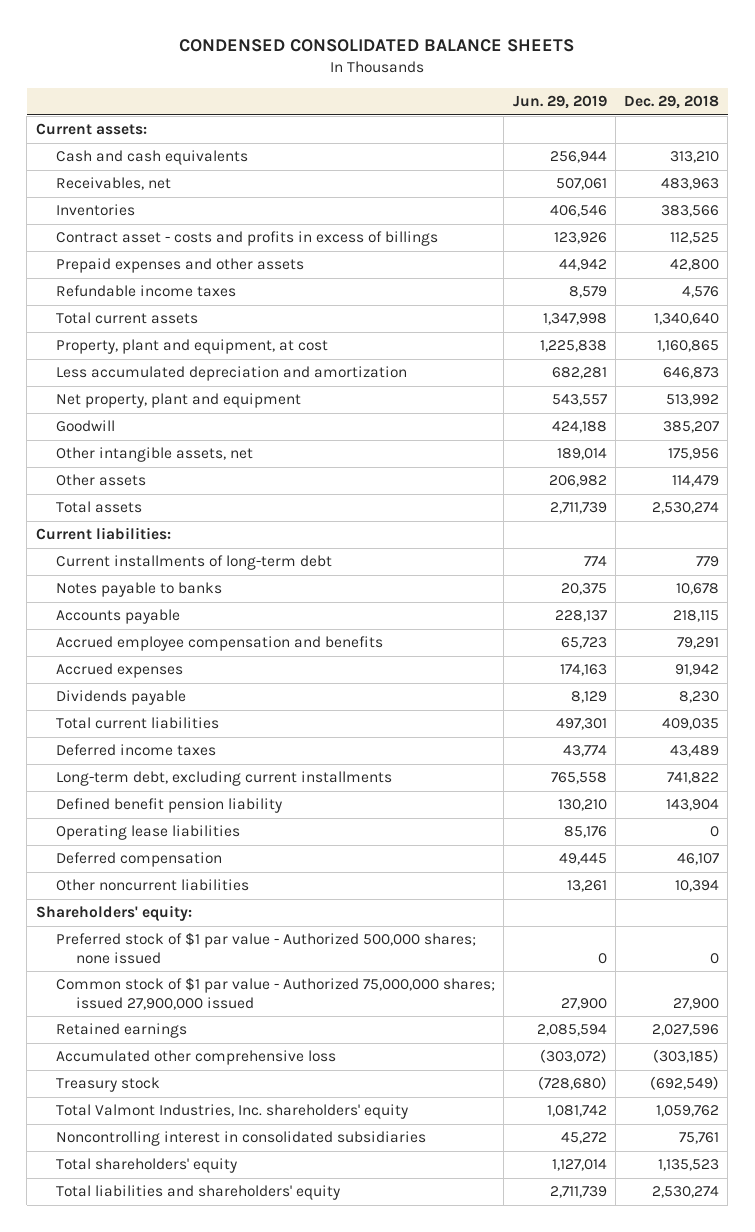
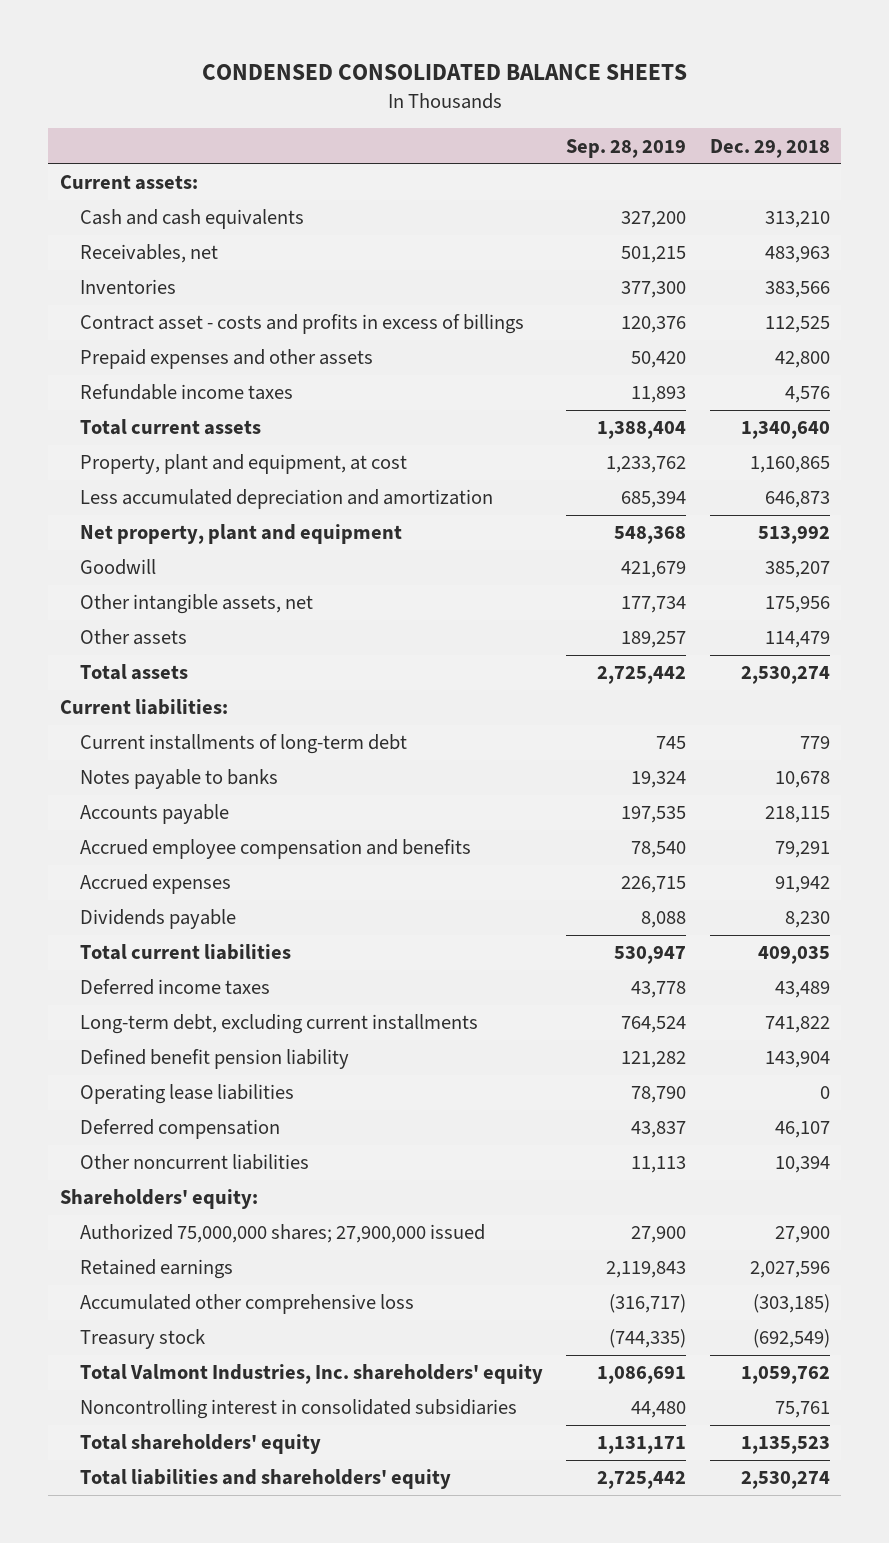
[512,95,607,110] Jun. 29, 2019 -> none
none -> [566,138,687,158] Sep. 28, 2019
[55,932,476,964] Preferred stock of $1 par value - Authorized 500,000 shares; none issued -> none
[55,977,495,1010] Common stock of $1 par value - Authorized 75,000,000 shares; issued 27,900,000 issued -> [79,1224,485,1244] Authorized 75,000,000 shares; 27,900,000 issued

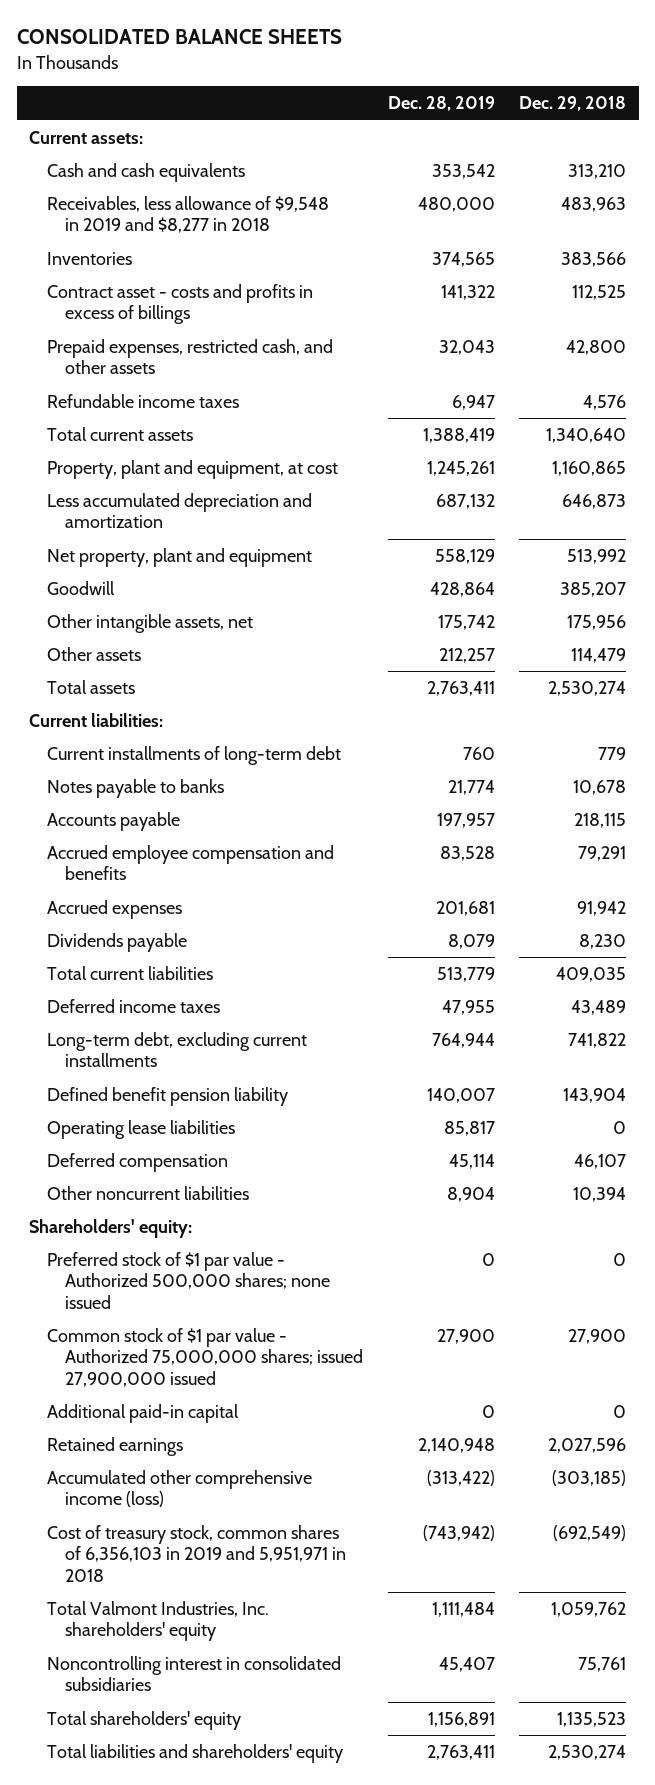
[201,63,687,80] CONDENSED CONSOLIDATED BALANCE SHEETS -> [16,29,342,45] CONSOLIDATED BALANCE SHEETS
[566,138,687,158] Sep. 28, 2019 -> none
none -> [387,96,495,112] Dec. 28, 2019
[79,244,218,264] Receivables, net -> [47,195,330,234] Receivables, less allowance of $9,548 in 2019 and $8,277 in 2018
[79,349,373,370] Prepaid expenses and other assets -> [47,338,334,375] Prepaid expenses, restricted cash, and other assets
none -> [47,1251,331,1309] Preferred stock of $1 par value - Authorized 500,000 shares; none issued
[79,1224,485,1244] Authorized 75,000,000 shares; 27,900,000 issued -> [47,1327,364,1387] Common stock of $1 par value - Authorized 75,000,000 shares; issued 27,900,000 issued
none -> [47,1403,240,1423] Additional paid-in capital
[79,1294,414,1315] Accumulated other comprehensive loss -> [47,1469,313,1508] Accumulated other comprehensive income (loss)
[79,1329,205,1350] Treasury stock -> [47,1524,347,1582] Cost of treasury stock, common shares of 6,356,103 in 2019 and 5,951,971 in 2018

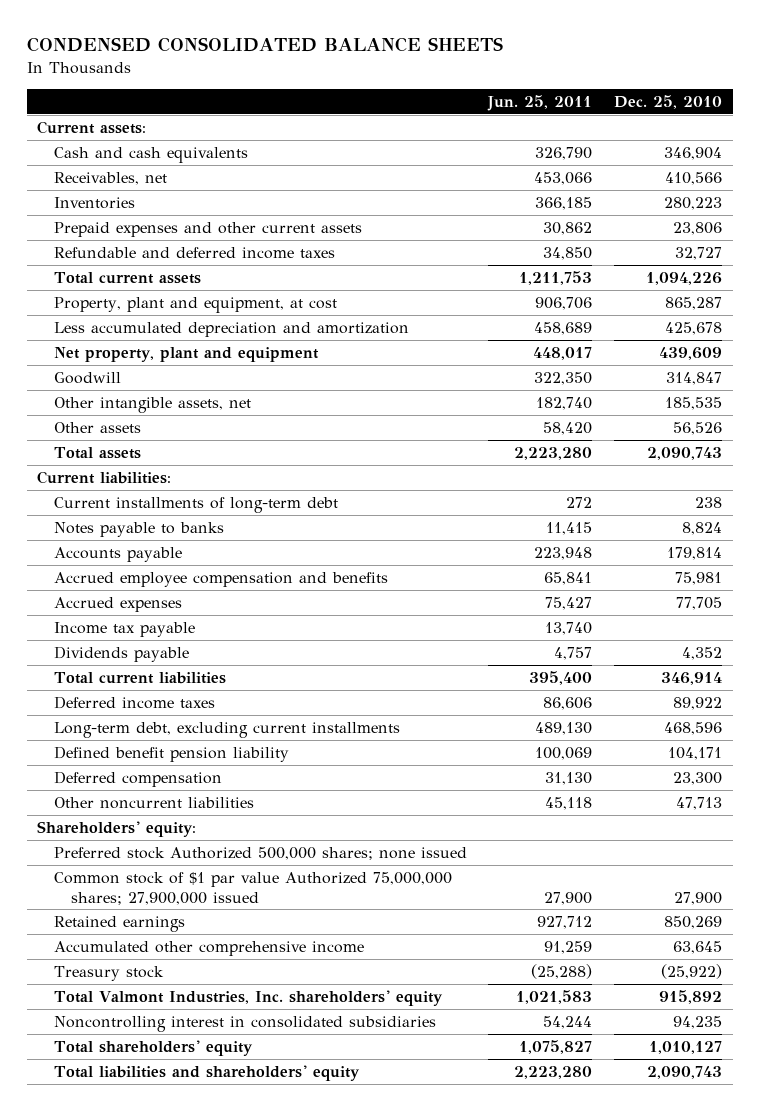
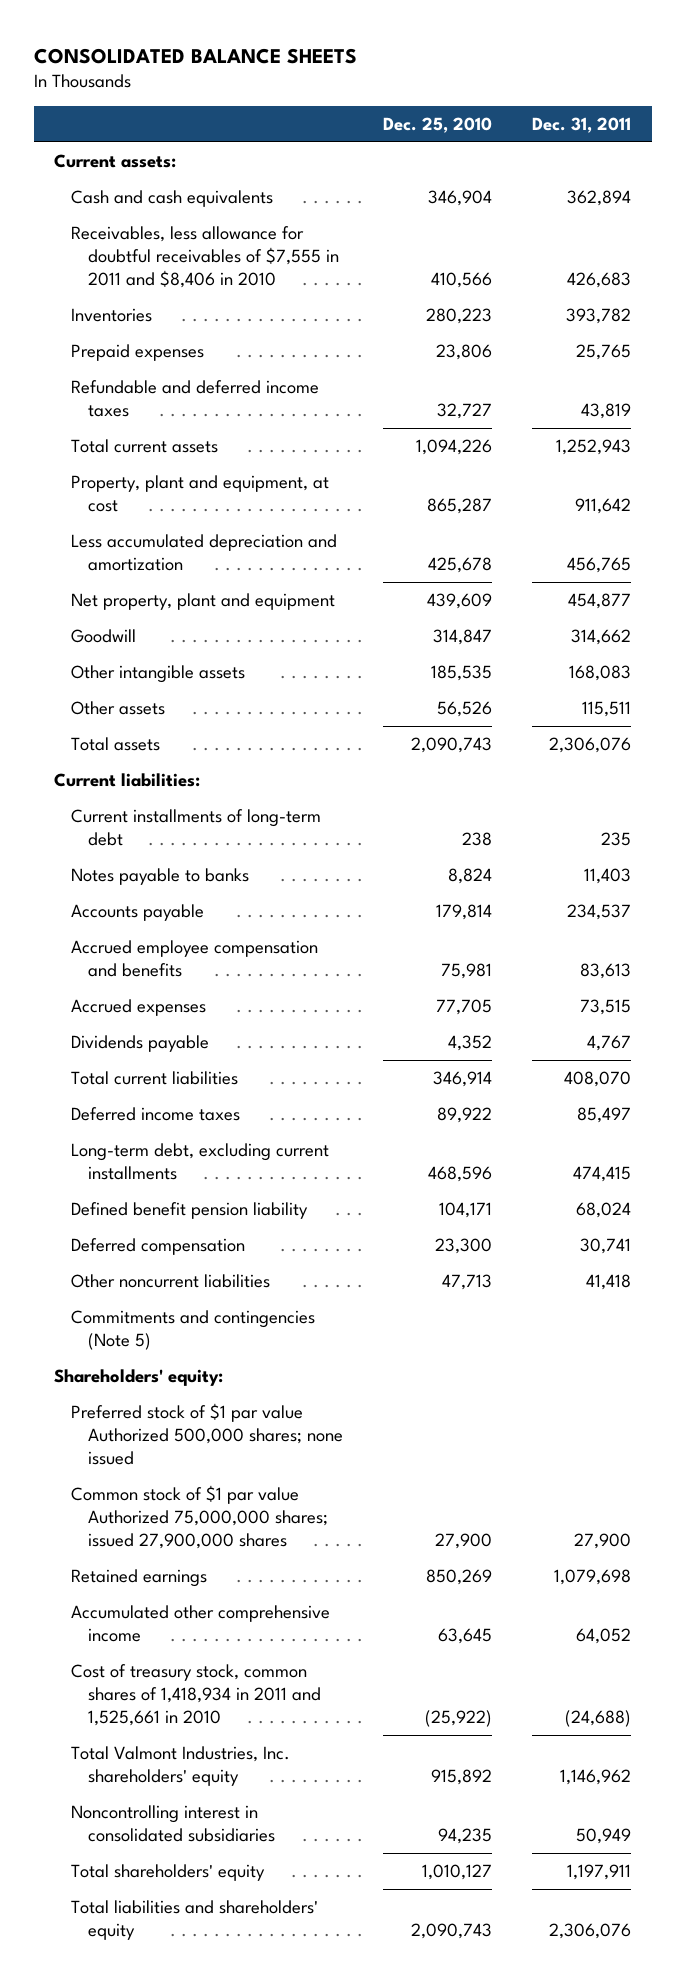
[26,37,503,53] CONDENSED CONSOLIDATED BALANCE SHEETS -> [33,47,357,64] CONSOLIDATED BALANCE SHEETS
[487,94,593,111] Jun. 25, 2011 -> none
none -> [532,116,632,133] Dec. 31, 2011
[54,171,168,185] Receivables, net -> [70,226,339,289] Receivables, less allowance for doubtful receivables of $7,555 in 2011 and $8,406 in 2010
[54,221,363,237] Prepaid expenses and other current assets -> [70,344,204,362] Prepaid expenses
[54,396,252,413] Other intangible assets, net -> [70,665,245,684] Other intangible assets
[54,621,196,637] Income tax payable -> none
none -> [70,1310,315,1351] Commitments and contingencies (Note 5)
[54,846,468,860] Preferred stock Authorized 500,000 shares; none issued -> [70,1403,343,1466] Preferred stock of $1 par value Authorized 500,000 shares; none issued
[54,871,453,905] Common stock of $1 par value Authorized 75,000,000 shares; 27,900,000 issued -> [70,1485,328,1550] Common stock of $1 par value Authorized 75,000,000 shares; issued 27,900,000 shares
[54,965,165,981] Treasury stock -> [70,1664,321,1727] Cost of treasury stock, common shares of 1,418,934 in 2011 and 1,525,661 in 2010

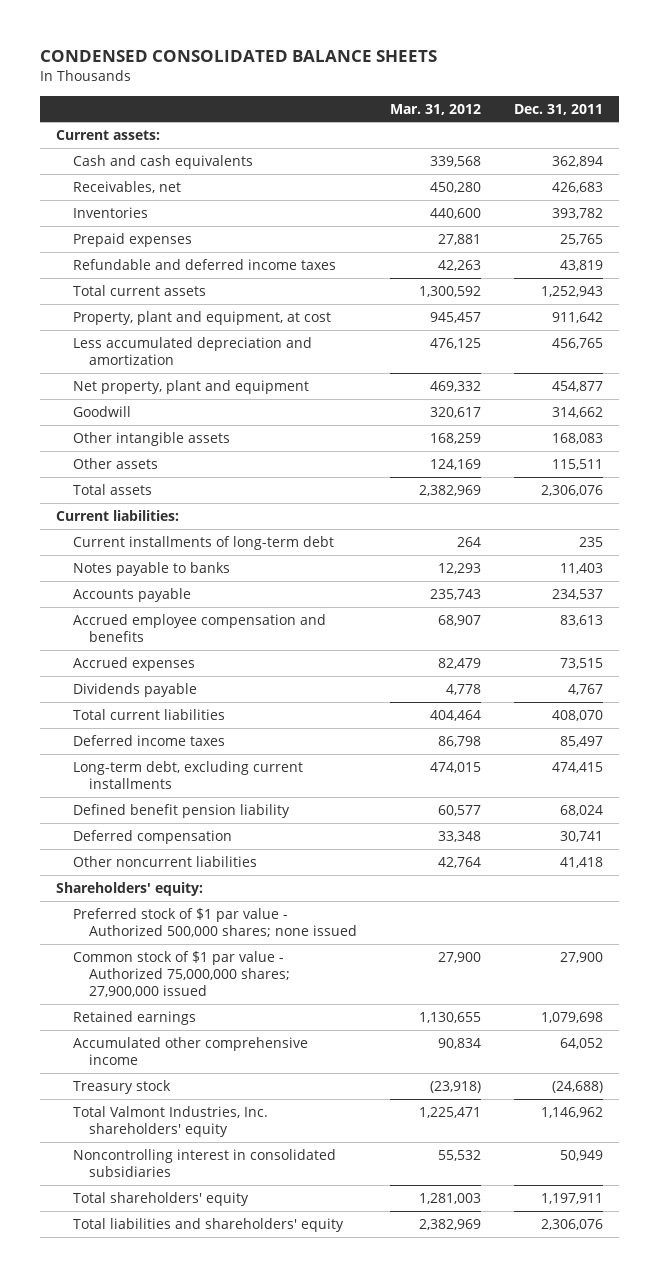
[33,47,357,64] CONSOLIDATED BALANCE SHEETS -> [40,50,438,63] CONDENSED CONSOLIDATED BALANCE SHEETS
[382,116,492,133] Dec. 25, 2010 -> none
none -> [390,103,482,115] Mar. 31, 2012
[70,226,339,289] Receivables, less allowance for doubtful receivables of $7,555 in 2011 and $8,406 in 2010 -> [72,180,181,193] Receivables, net
[70,1310,315,1351] Commitments and contingencies (Note 5) -> none
[70,1403,343,1466] Preferred stock of $1 par value Authorized 500,000 shares; none issued -> [72,907,358,937] Preferred stock of $1 par value - Authorized 500,000 shares; none issued
[70,1485,328,1550] Common stock of $1 par value Authorized 75,000,000 shares; issued 27,900,000 shares -> [72,950,291,998] Common stock of $1 par value - Authorized 75,000,000 shares; 27,900,000 issued
[70,1664,321,1727] Cost of treasury stock, common shares of 1,418,934 in 2011 and 1,525,661 in 2010 -> [72,1079,171,1094] Treasury stock

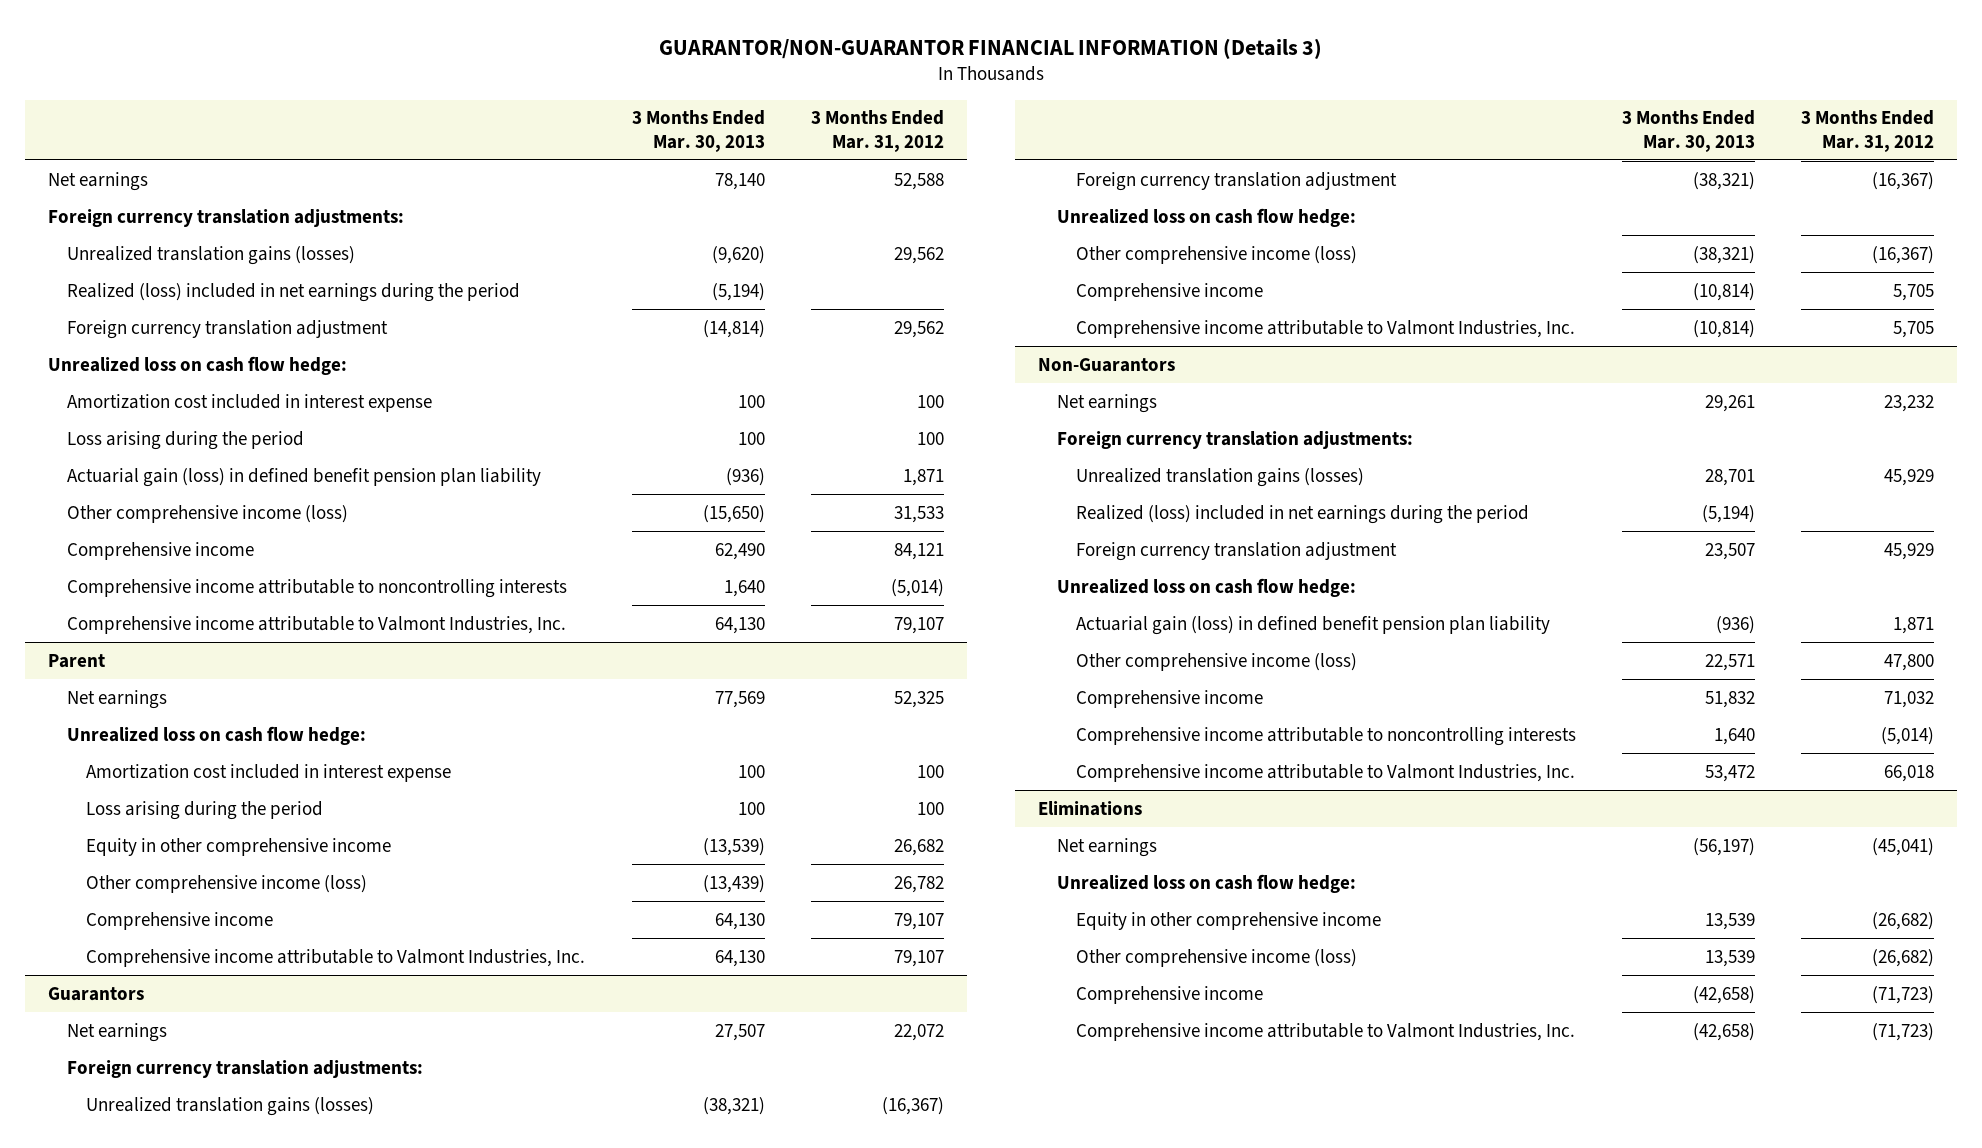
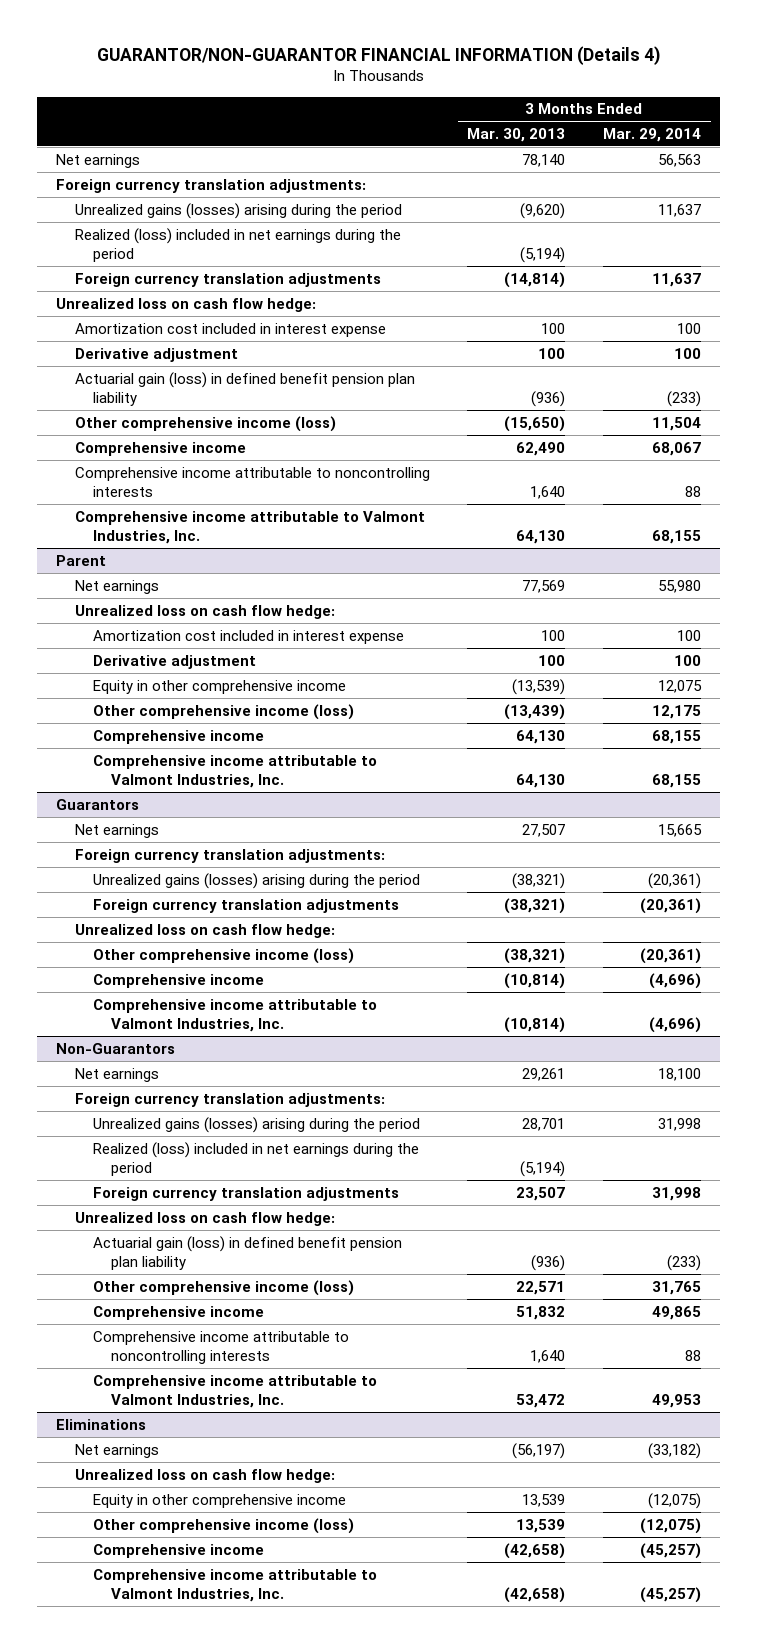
[658,37,1322,59] GUARANTOR/NON-GUARANTOR FINANCIAL INFORMATION (Details 3) -> [96,45,661,65] GUARANTOR/NON-GUARANTOR FINANCIAL INFORMATION (Details 4)
[810,110,944,152] 3 Months Ended Mar. 31, 2012 -> none
none -> [603,127,702,142] Mar. 29, 2014
[66,245,355,265] Unrealized translation gains (losses) -> [74,202,402,219] Unrealized gains (losses) arising during the period
[66,319,388,339] Foreign currency translation adjustment -> [74,272,381,287] Foreign currency translation adjustments
[66,430,304,450] Loss arising during the period -> none
none -> [74,347,238,362] Derivative adjustment
[85,800,323,820] Loss arising during the period -> none
none -> [92,654,256,669] Derivative adjustment
[85,1096,374,1116] Unrealized translation gains (losses) -> [92,872,420,889] Unrealized gains (losses) arising during the period
[1075,171,1397,191] Foreign currency translation adjustment -> [92,898,399,913] Foreign currency translation adjustments
[1075,467,1364,487] Unrealized translation gains (losses) -> [92,1116,420,1133] Unrealized gains (losses) arising during the period
[1075,541,1397,561] Foreign currency translation adjustment -> [92,1186,399,1201] Foreign currency translation adjustments

